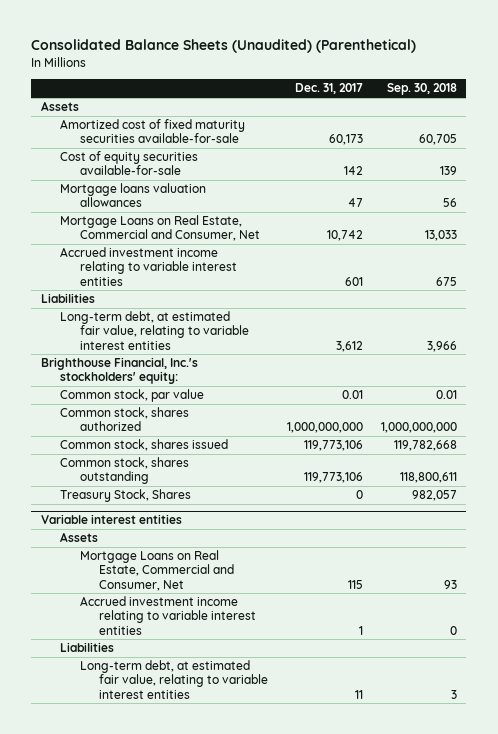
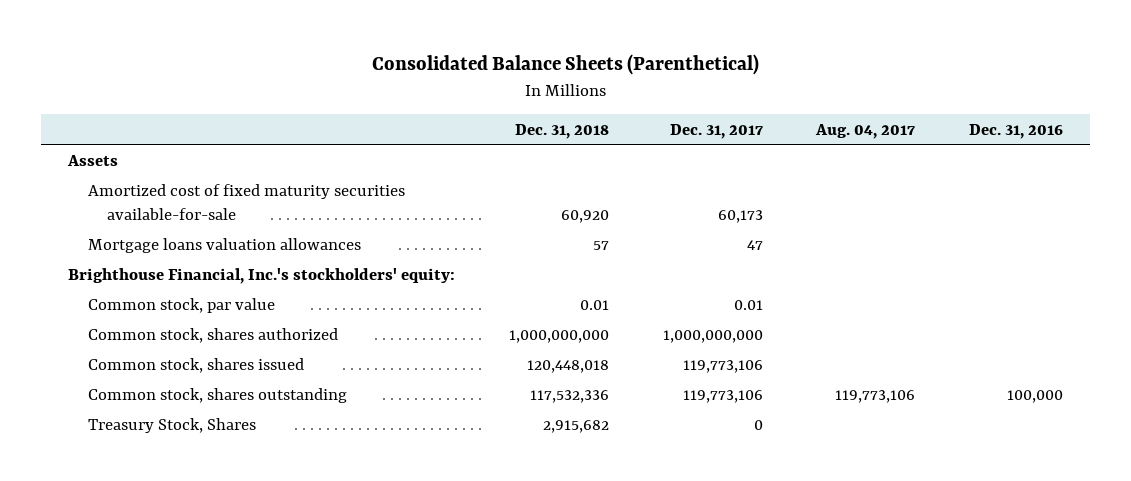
[31,39,417,54] Consolidated Balance Sheets (Unaudited) (Parenthetical) -> [371,54,759,76] Consolidated Balance Sheets (Parenthetical)
[387,83,458,96] Sep. 30, 2018 -> none
none -> [514,123,609,139] Dec. 31, 2018
none -> [815,123,916,139] Aug. 04, 2017
none -> [969,123,1064,139] Dec. 31, 2016
[60,151,199,176] Cost of equity securities available-for-sale -> none
[60,215,260,242] Mortgage Loans on Real Estate, Commercial and Consumer, Net -> none
[60,247,237,286] Accrued investment income relating to variable interest entities -> none
[40,293,95,304] Liabilities -> none
[60,311,249,350] Long-term debt, at estimated fair value, relating to variable interest entities -> none
[40,514,182,525] Variable interest entities -> none
[60,532,99,543] Assets -> none
[79,550,235,591] Mortgage Loans on Real Estate, Commercial and Consumer, Net -> none
[79,596,257,635] Accrued investment income relating to variable interest entities -> none
[60,642,115,653] Liabilities -> none
[79,660,269,699] Long-term debt, at estimated fair value, relating to variable interest entities -> none

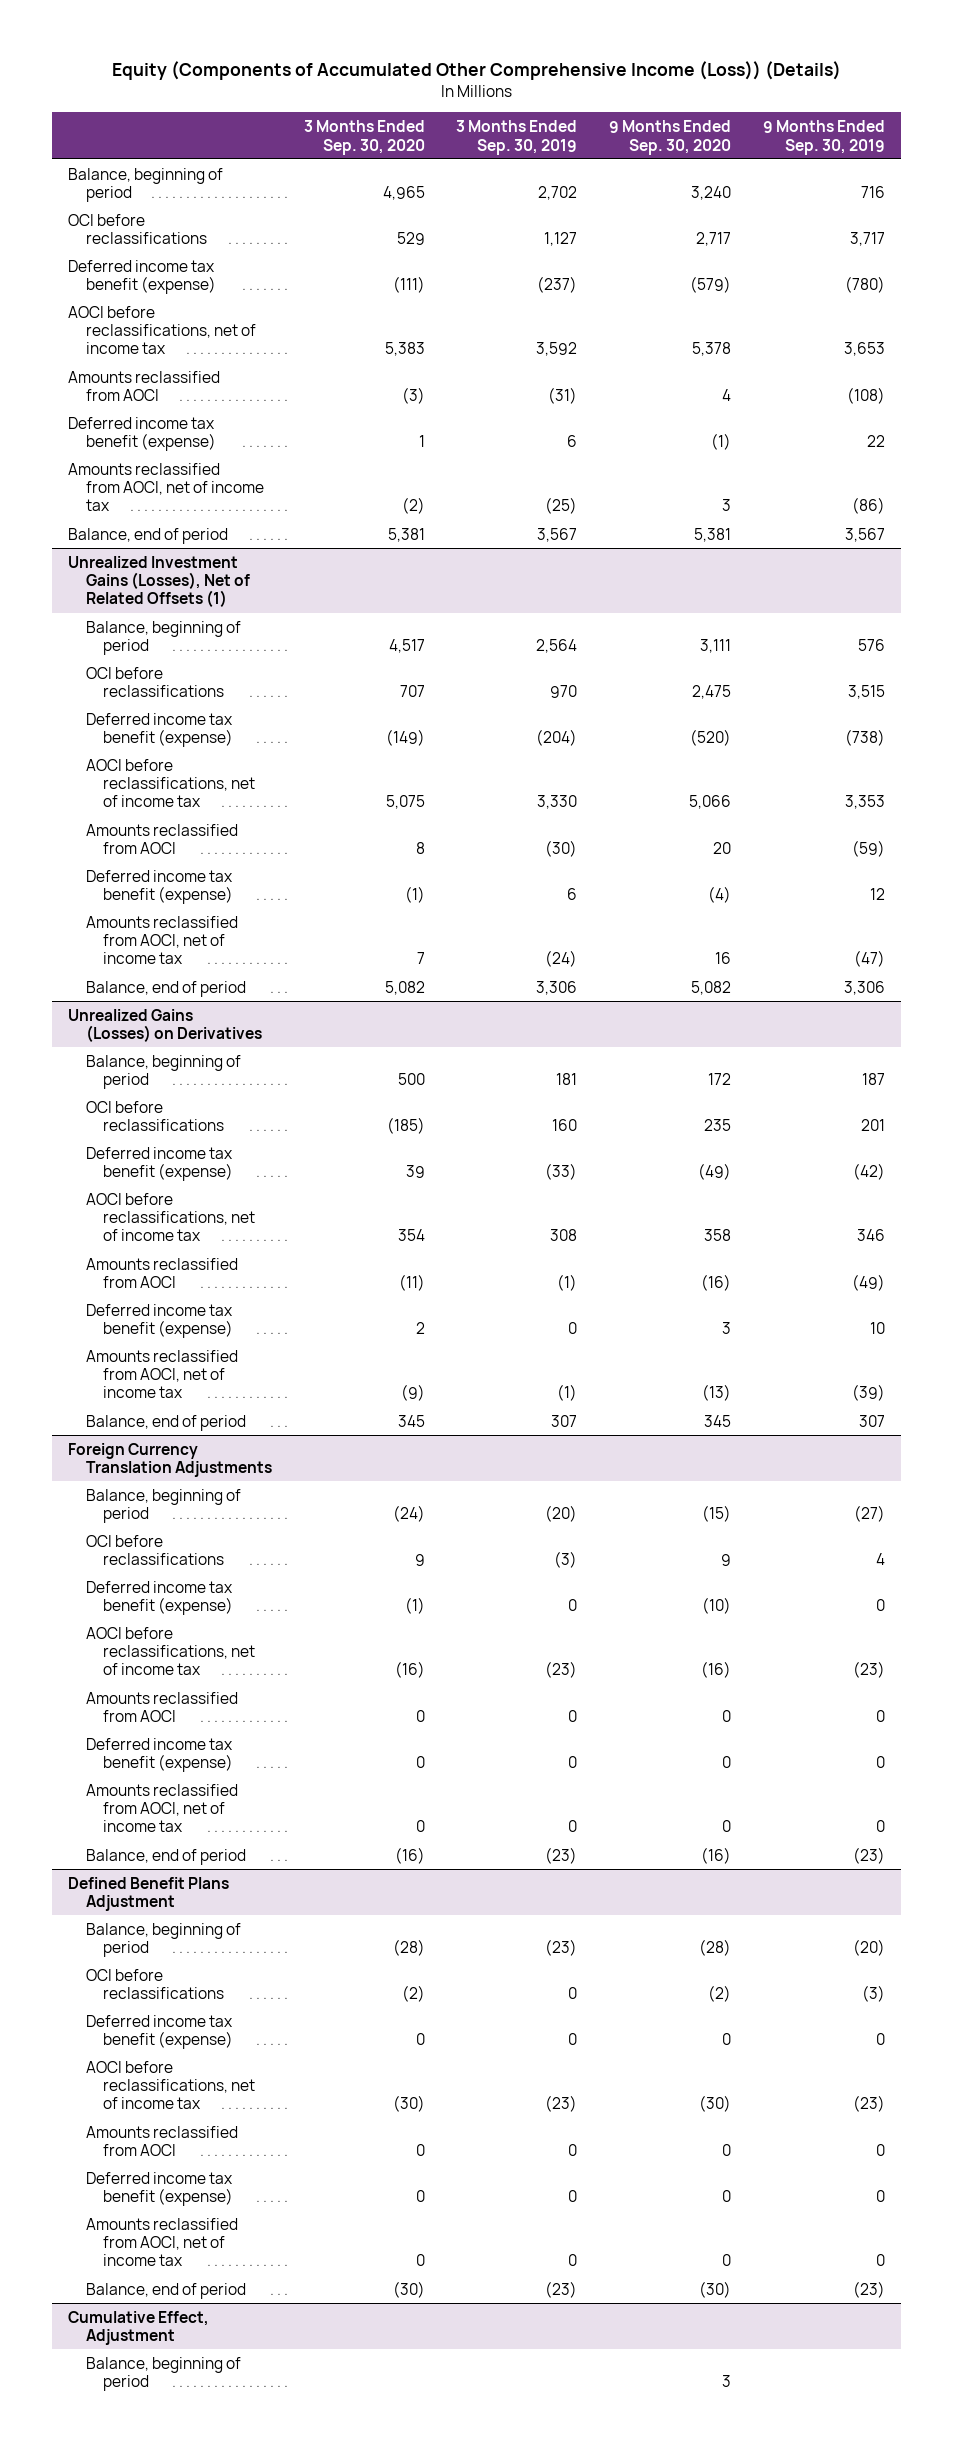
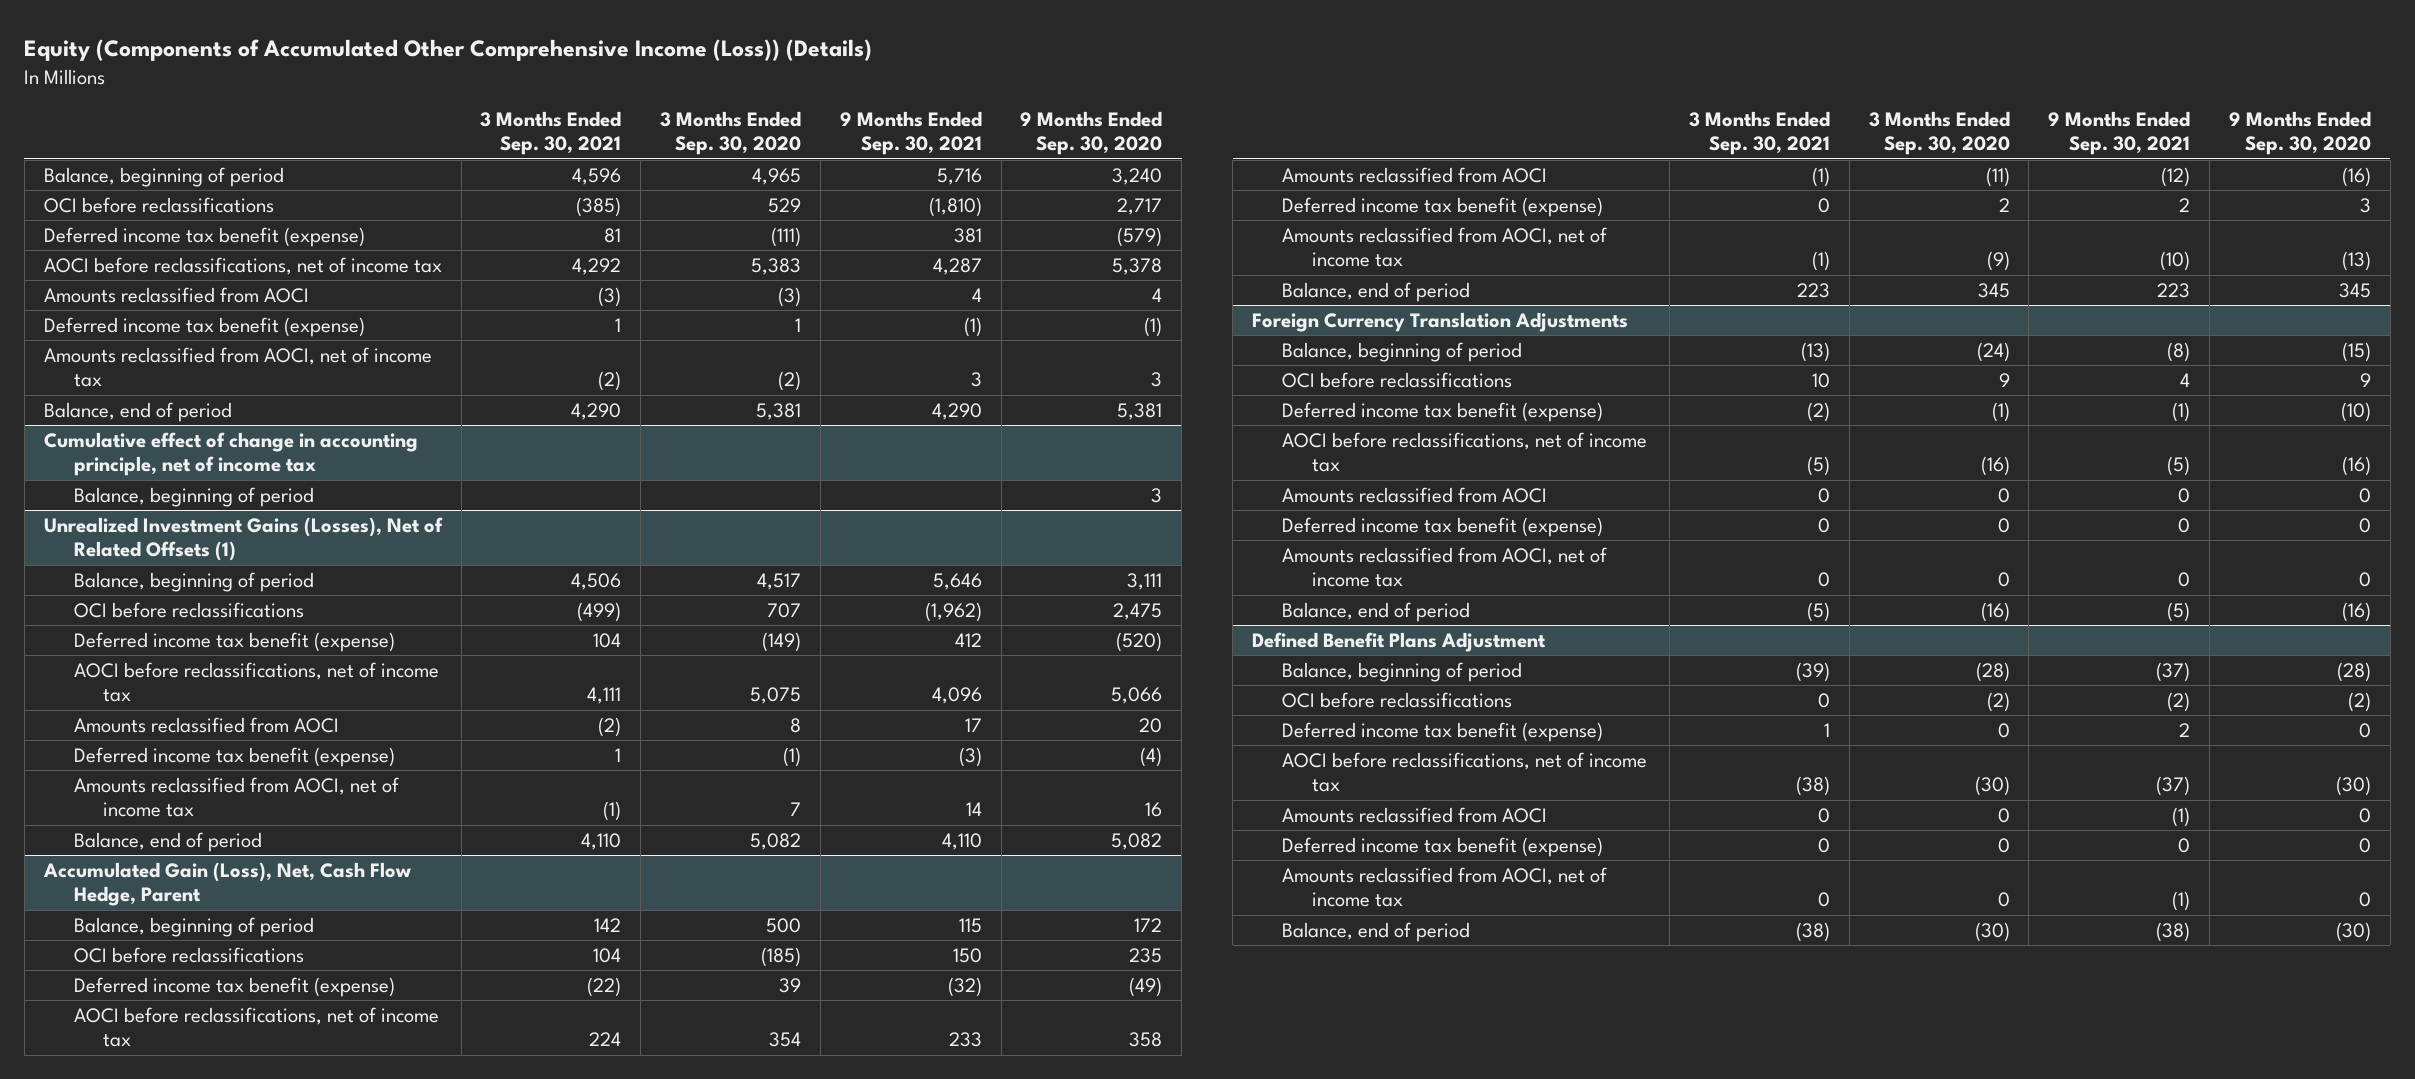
[456,120,578,155] 3 Months Ended Sep. 30, 2019 -> none
[763,120,886,155] 9 Months Ended Sep. 30, 2019 -> none
none -> [480,110,622,156] 3 Months Ended Sep. 30, 2021
none -> [839,110,982,156] 9 Months Ended Sep. 30, 2021
none -> [43,431,418,477] Cumulative effect of change in accounting principle, net of income tax
none -> [73,486,314,507] Balance, beginning of period
[68,1008,262,1043] Unrealized Gains (Losses) on Derivatives -> [42,861,411,907] Accumulated Gain (Loss), Net, Cash Flow Hedge, Parent
[68,2310,210,2346] Cumulative Effect, Adjustment -> none
[85,2356,241,2392] Balance, beginning of period -> none

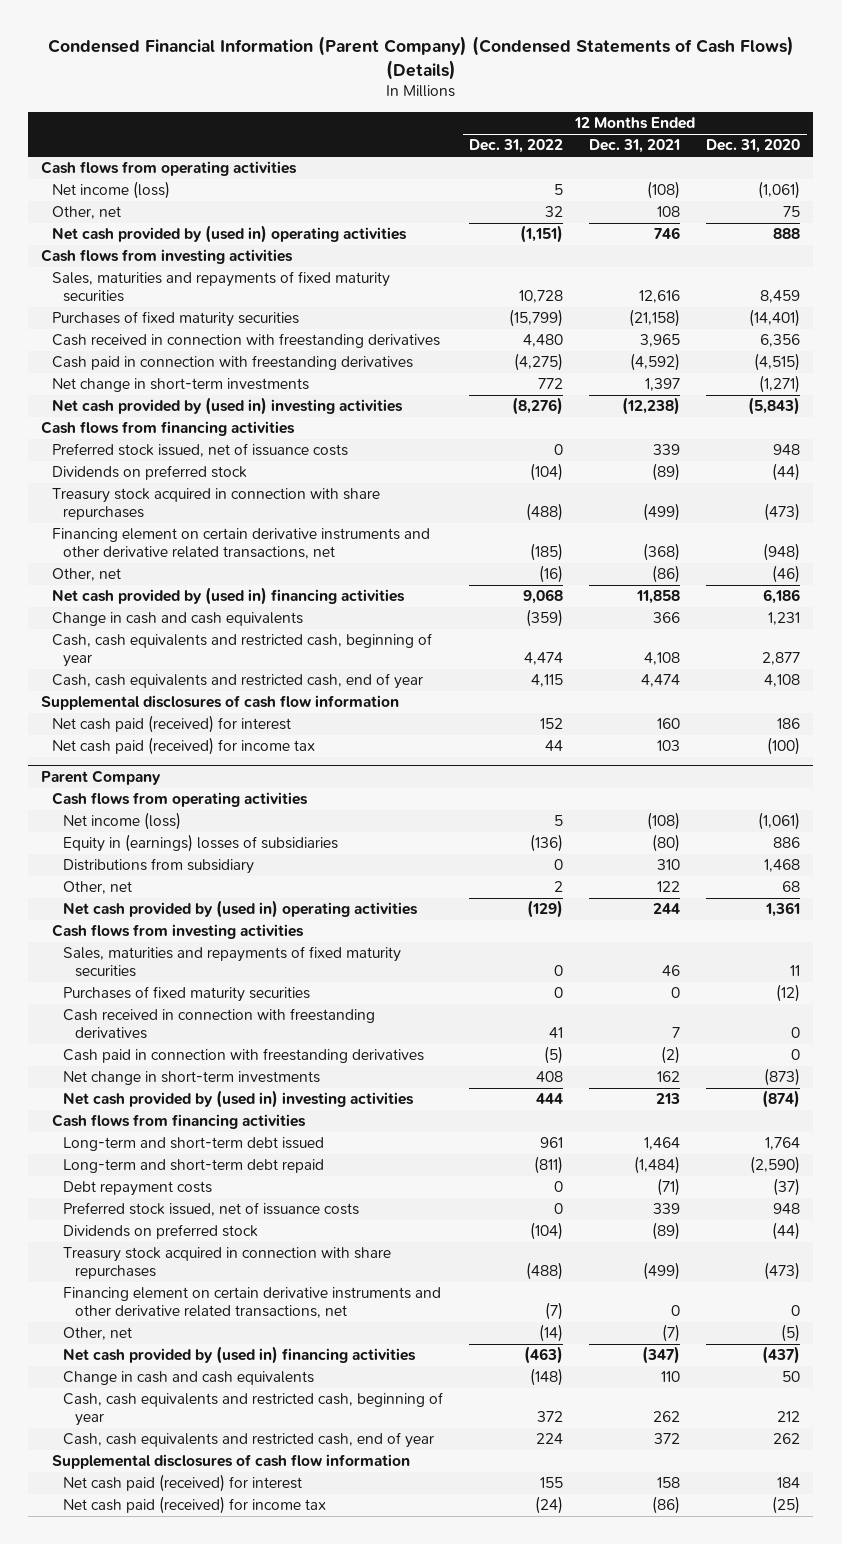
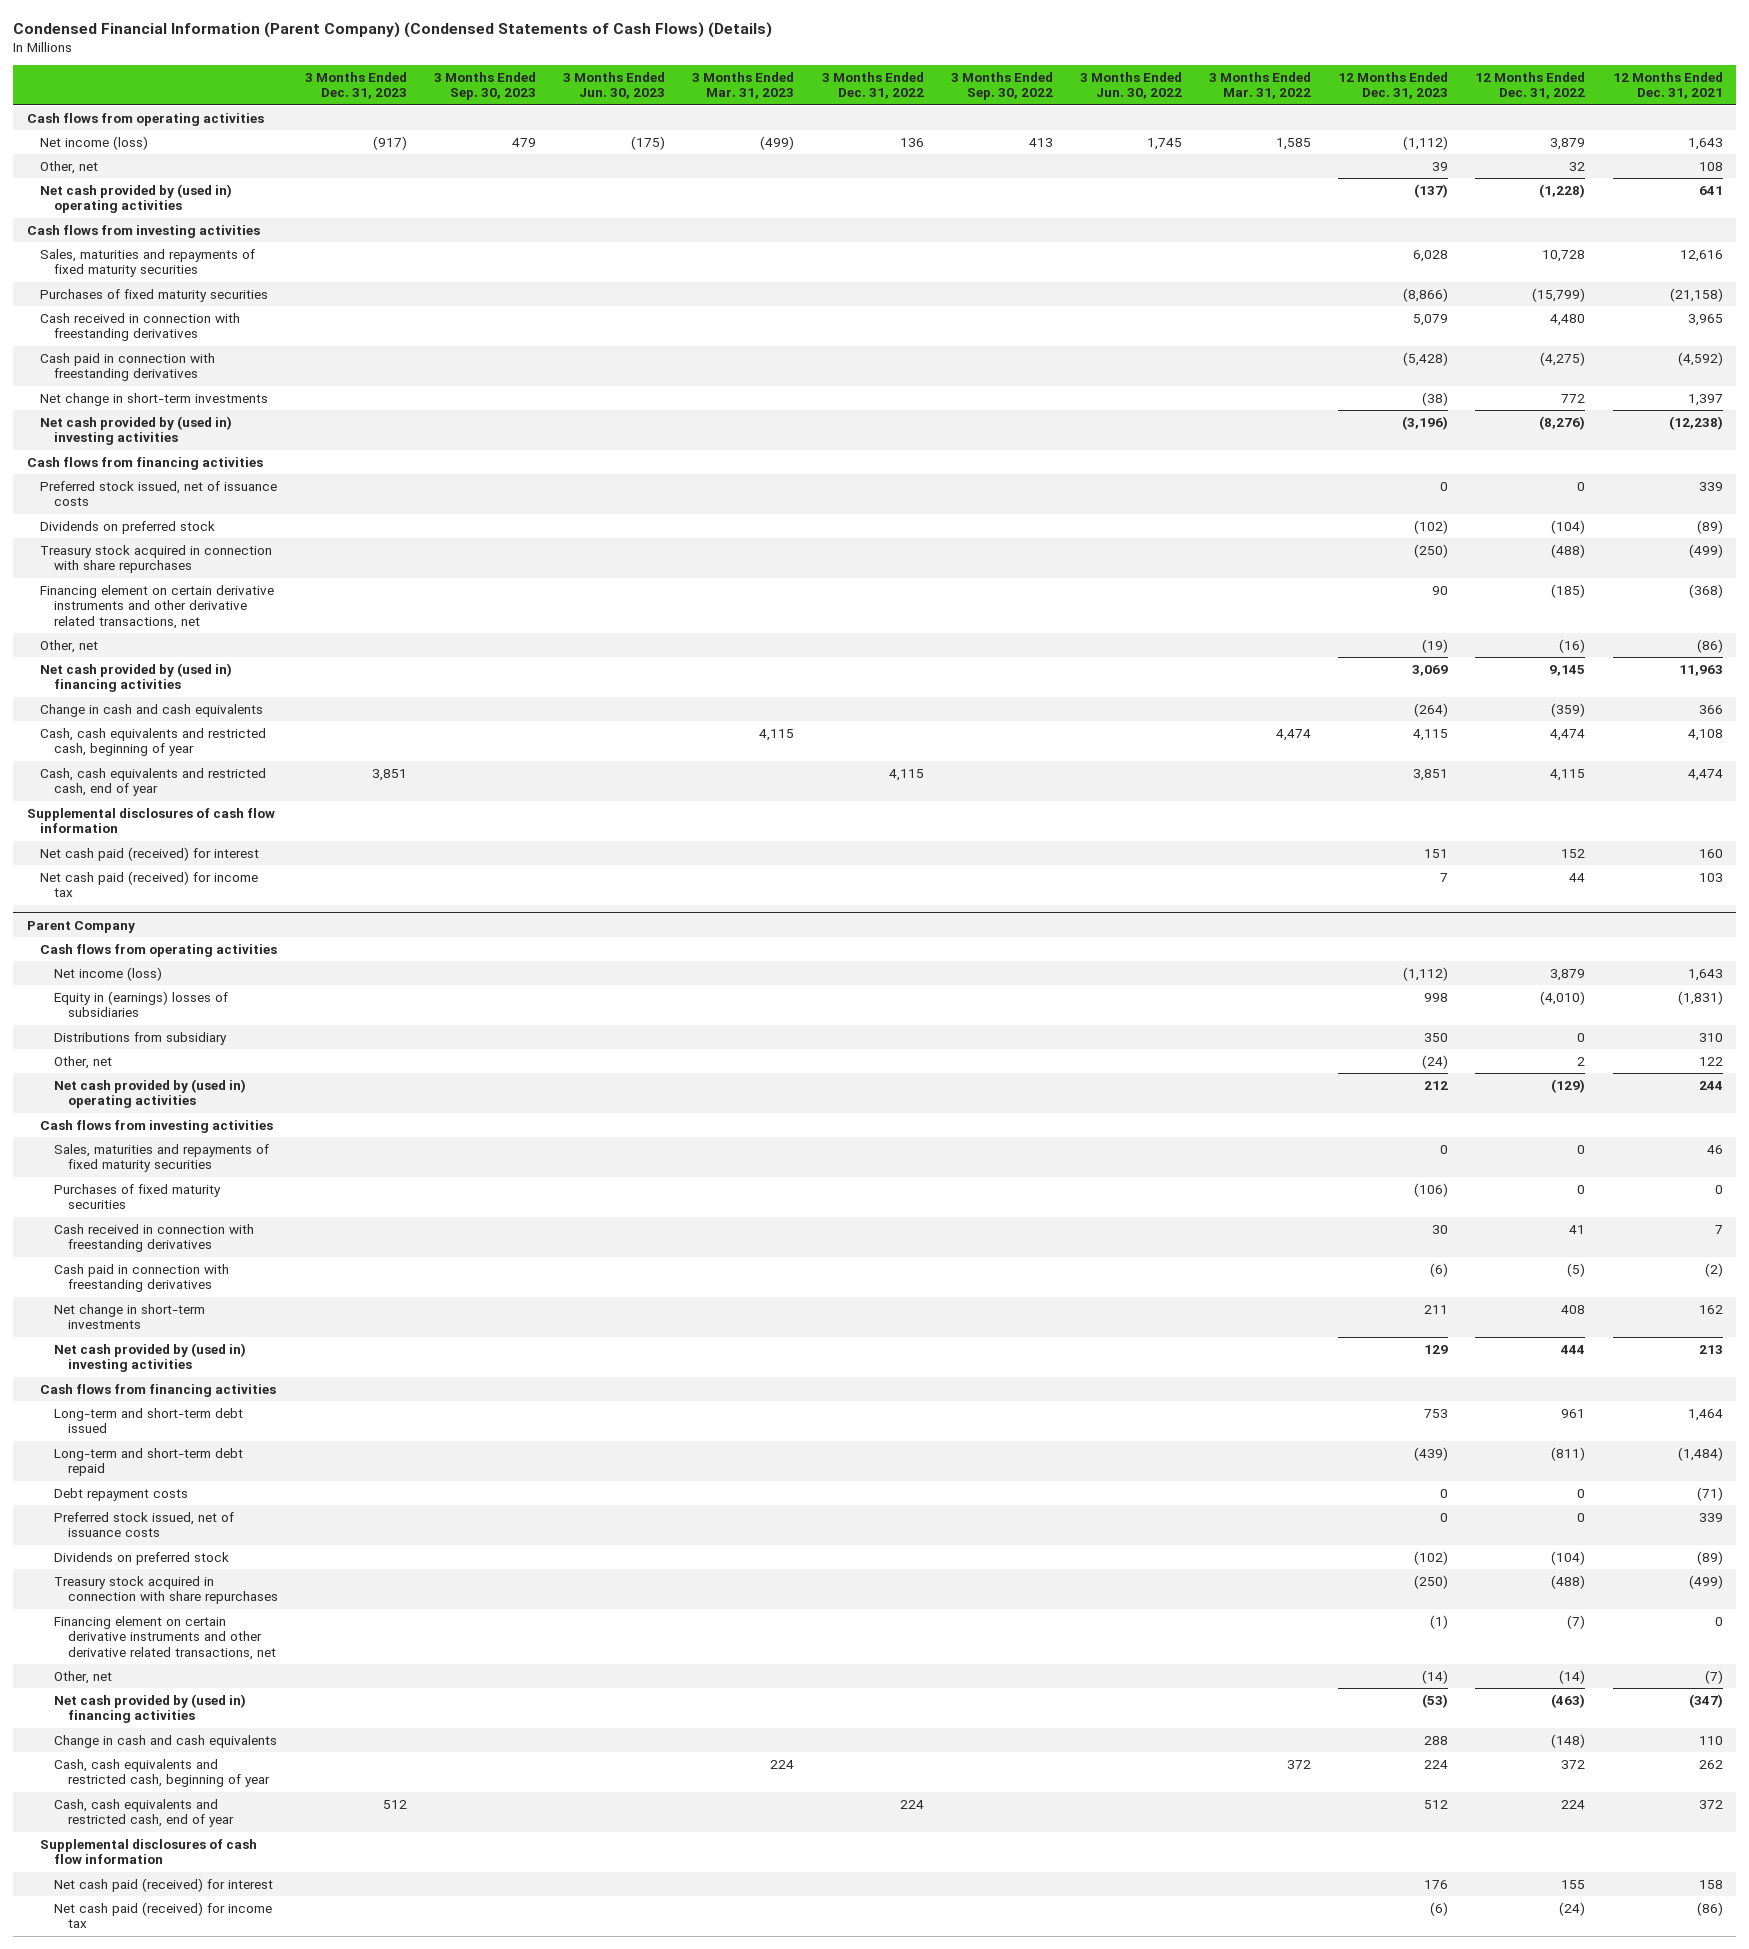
[706,139,801,154] Dec. 31, 2020 -> none
none -> [305,71,408,100] 3 Months Ended Dec. 31, 2023
none -> [434,71,537,101] 3 Months Ended Sep. 30, 2023
none -> [563,71,666,100] 3 Months Ended Jun. 30, 2023
none -> [692,71,795,100] 3 Months Ended Mar. 31, 2023
none -> [821,71,924,100] 3 Months Ended Dec. 31, 2022
none -> [950,71,1053,101] 3 Months Ended Sep. 30, 2022
none -> [1079,71,1182,100] 3 Months Ended Jun. 30, 2022
none -> [1209,71,1312,100] 3 Months Ended Mar. 31, 2022
none -> [1338,71,1449,100] 12 Months Ended Dec. 31, 2023
[554,184,564,196] 5 -> [1550,137,1586,150] 3,879
[647,181,681,200] (108) -> [1687,137,1723,150] 1,643
[520,225,564,244] (1,151) -> [1539,183,1586,198] (1,228)
[654,227,681,240] 746 -> [1698,185,1723,195] 641
[523,589,564,605] 9,068 -> [1549,664,1586,676] 9,145
[636,590,681,605] 11,858 -> [1678,664,1723,676] 11,963
[554,815,564,827] 5 -> [1550,968,1586,981] 3,879
[647,812,681,831] (108) -> [1687,968,1723,981] 1,643
[530,834,564,853] (136) -> [1540,990,1586,1005] (4,010)
[652,834,681,853] (80) -> [1677,990,1723,1005] (1,831)

